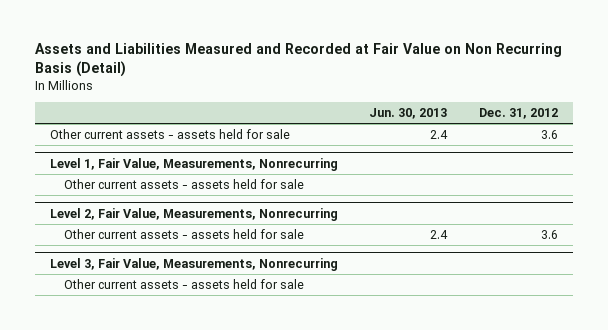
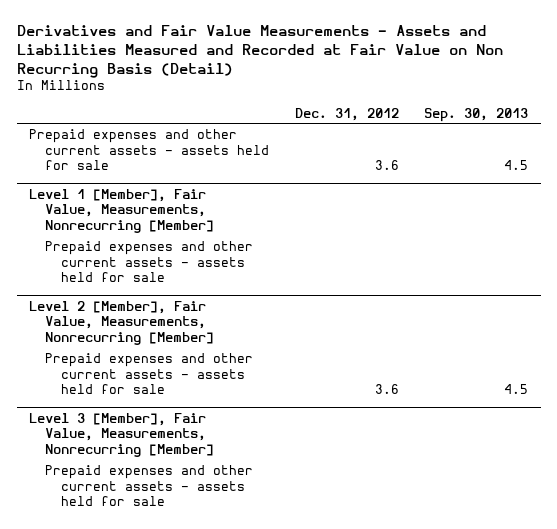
[34,42,562,77] Assets and Liabilities Measured and Recorded at Fair Value on Non Recurring Basis (Detail) -> [16,24,503,78] Derivatives and Fair Value Measurements - Assets and Liabilities Measured and Recorded at Fair Value on Non Recurring Basis (Detail)
[369,108,448,120] Jun. 30, 2013 -> none
none -> [424,107,529,122] Sep. 30, 2013
[50,128,291,139] Other current assets - assets held for sale -> [29,129,270,171] Prepaid expenses and other current assets - assets held for sale
[50,157,339,171] Level 1, Fair Value, Measurements, Nonrecurring -> [29,188,215,234] Level 1 [Member], Fair Value, Measurements, Nonrecurring [Member]
[64,178,305,189] Other current assets - assets held for sale -> [45,241,254,283] Prepaid expenses and other current assets - assets held for sale
[50,207,339,221] Level 2, Fair Value, Measurements, Nonrecurring -> [29,300,215,346] Level 2 [Member], Fair Value, Measurements, Nonrecurring [Member]
[64,228,305,239] Other current assets - assets held for sale -> [45,353,254,395] Prepaid expenses and other current assets - assets held for sale
[50,257,339,271] Level 3, Fair Value, Measurements, Nonrecurring -> [29,412,215,458] Level 3 [Member], Fair Value, Measurements, Nonrecurring [Member]
[64,278,305,289] Other current assets - assets held for sale -> [45,465,254,507] Prepaid expenses and other current assets - assets held for sale

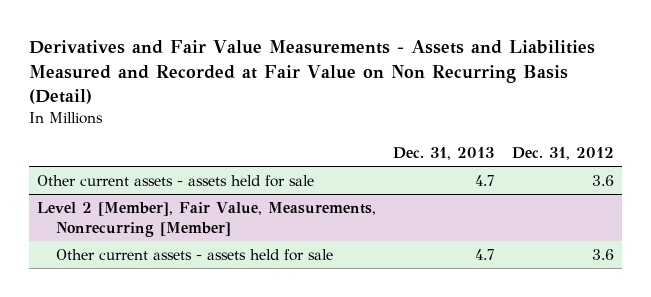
[424,107,529,122] Sep. 30, 2013 -> none
none -> [393,146,495,160] Dec. 31, 2013
[29,188,215,234] Level 1 [Member], Fair Value, Measurements, Nonrecurring [Member] -> none
[45,241,254,283] Prepaid expenses and other current assets - assets held for sale -> none
[29,129,270,171] Prepaid expenses and other current assets - assets held for sale -> [37,175,315,188] Other current assets - assets held for sale
[29,412,215,458] Level 3 [Member], Fair Value, Measurements, Nonrecurring [Member] -> none
[45,465,254,507] Prepaid expenses and other current assets - assets held for sale -> none
[45,353,254,395] Prepaid expenses and other current assets - assets held for sale -> [56,249,334,262] Other current assets - assets held for sale

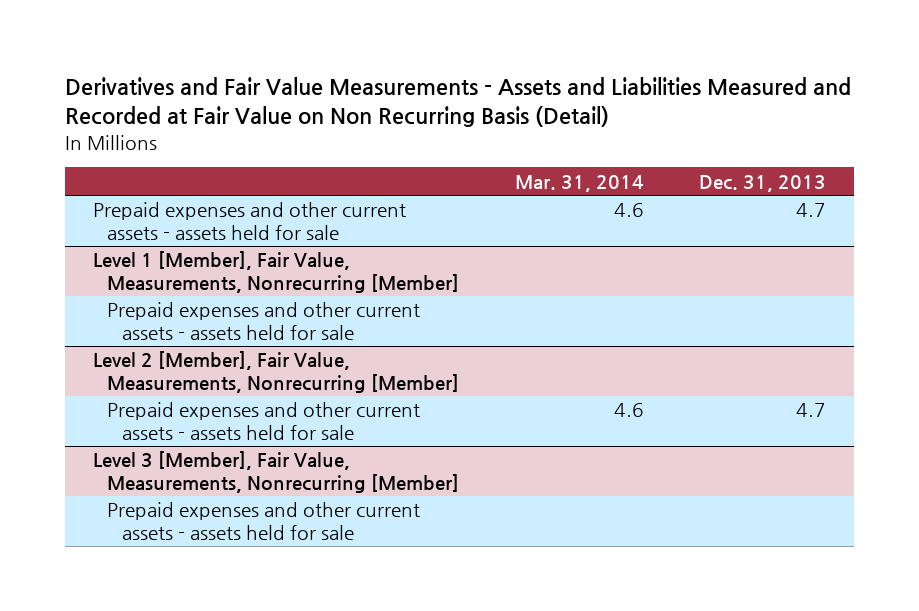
[511,146,614,160] Dec. 31, 2012 -> none
none -> [514,174,644,192] Mar. 31, 2014
[37,175,315,188] Other current assets - assets held for sale -> [92,202,406,241] Prepaid expenses and other current assets - assets held for sale
none -> [92,251,460,294] Level 1 [Member], Fair Value, Measurements, Nonrecurring [Member]
none -> [107,302,421,341] Prepaid expenses and other current assets - assets held for sale
[56,249,334,262] Other current assets - assets held for sale -> [107,402,421,441] Prepaid expenses and other current assets - assets held for sale
none -> [92,451,460,494] Level 3 [Member], Fair Value, Measurements, Nonrecurring [Member]
none -> [107,502,421,541] Prepaid expenses and other current assets - assets held for sale

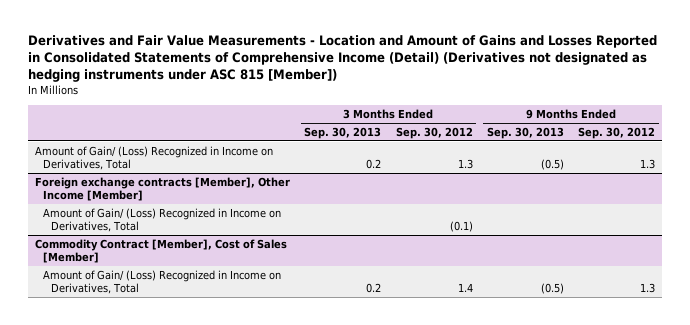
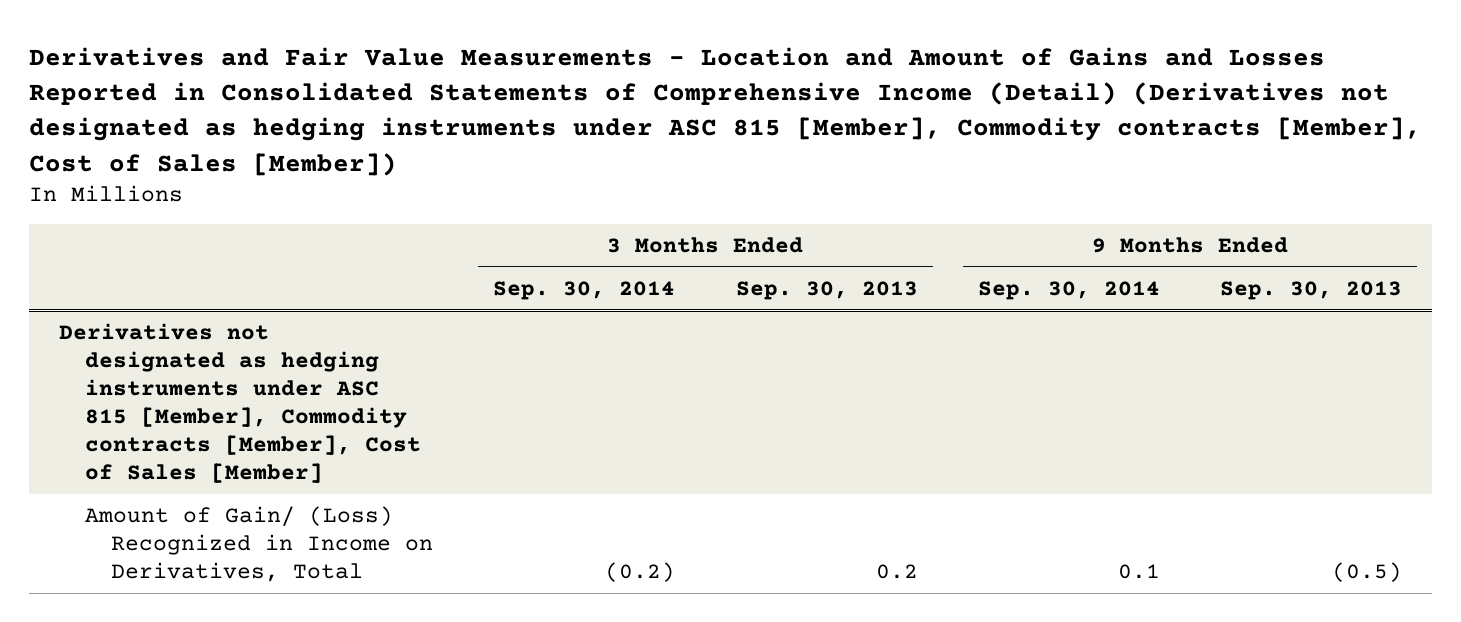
[27,34,657,83] Derivatives and Fair Value Measurements - Location and Amount of Gains and Losses Reported in Consolidated Statements of Comprehensive Income (Detail) (Derivatives not designated as hedging instruments under ASC 815 [Member]) -> [29,46,1422,176] Derivatives and Fair Value Measurements - Location and Amount of Gains and Losses Reported in Consolidated Statements of Comprehensive Income (Detail) (Derivatives not designated as hedging instruments under ASC 815 [Member], Commodity contracts [Member], Cost of Sales [Member])
[395,126,473,139] Sep. 30, 2012 -> none
[578,126,656,139] Sep. 30, 2012 -> none
none -> [493,280,676,300] Sep. 30, 2014
none -> [977,280,1160,300] Sep. 30, 2014
[34,145,273,170] Amount of Gain/ (Loss) Recognized in Income on Derivatives, Total -> none
[34,176,290,201] Foreign exchange contracts [Member], Other Income [Member] -> none
[42,207,281,232] Amount of Gain/ (Loss) Recognized in Income on Derivatives, Total -> none
[34,238,287,263] Commodity Contract [Member], Cost of Sales [Member] -> none
none -> [59,323,422,484] Derivatives not designated as hedging instruments under ASC 815 [Member], Commodity contracts [Member], Cost of Sales [Member]

